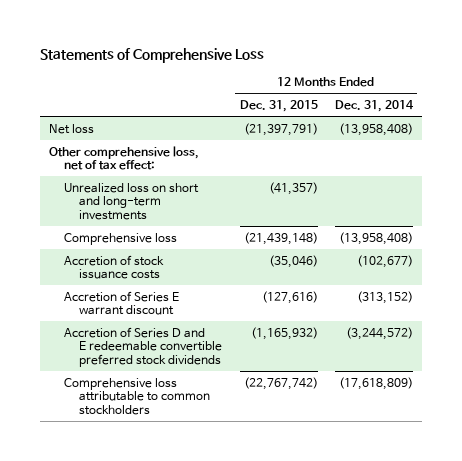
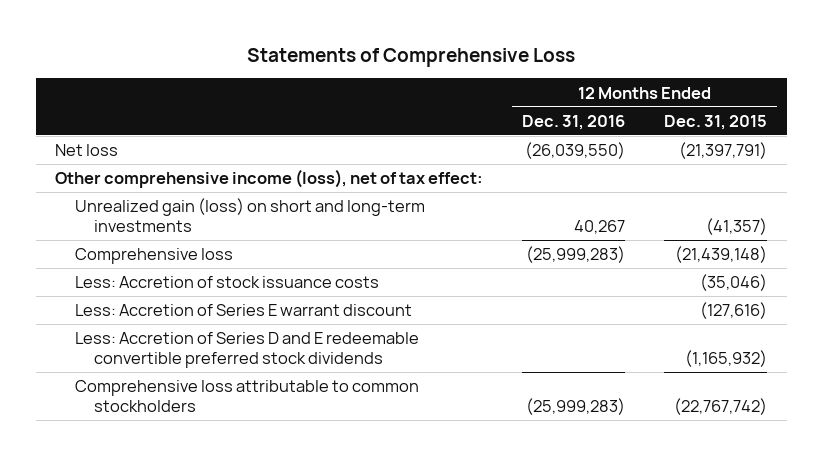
[335,99,415,112] Dec. 31, 2014 -> none
none -> [522,114,626,130] Dec. 31, 2016
[49,145,200,171] Other comprehensive loss, net of tax effect: -> [55,169,484,189] Other comprehensive income (loss), net of tax effect:
[64,182,200,221] Unrealized loss on short and long-term investments -> [74,198,425,232] Unrealized gain (loss) on short and long-term investments
[64,254,165,280] Accretion of stock issuance costs -> [74,276,379,289] Less: Accretion of stock issuance costs
[64,290,180,316] Accretion of Series E warrant discount -> [74,304,412,317] Less: Accretion of Series E warrant discount
[64,326,223,368] Accretion of Series D and E redeemable convertible preferred stock dividends -> [74,332,419,368] Less: Accretion of Series D and E redeemable convertible preferred stock dividends

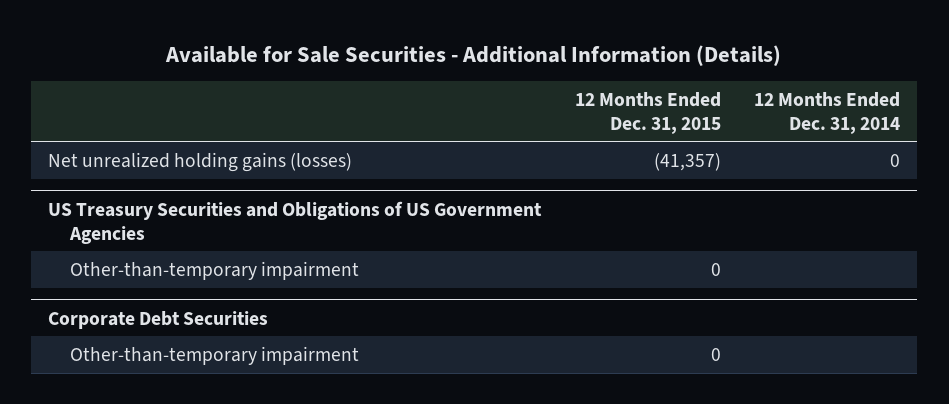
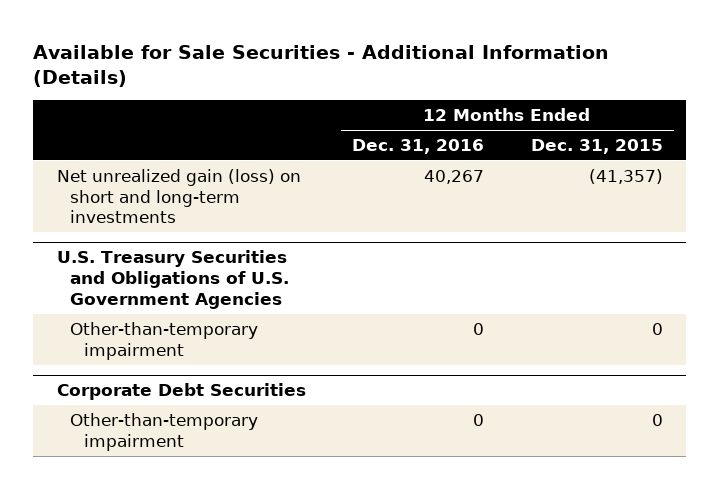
[754,91,901,134] 12 Months Ended Dec. 31, 2014 -> none
none -> [352,138,485,154] Dec. 31, 2016
[48,151,353,172] Net unrealized holding gains (losses) -> [56,168,301,224] Net unrealized gain (loss) on short and long-term investments
[48,200,543,244] US Treasury Securities and Obligations of US Government Agencies -> [56,250,290,309] U.S. Treasury Securities and Obligations of U.S. Government Agencies

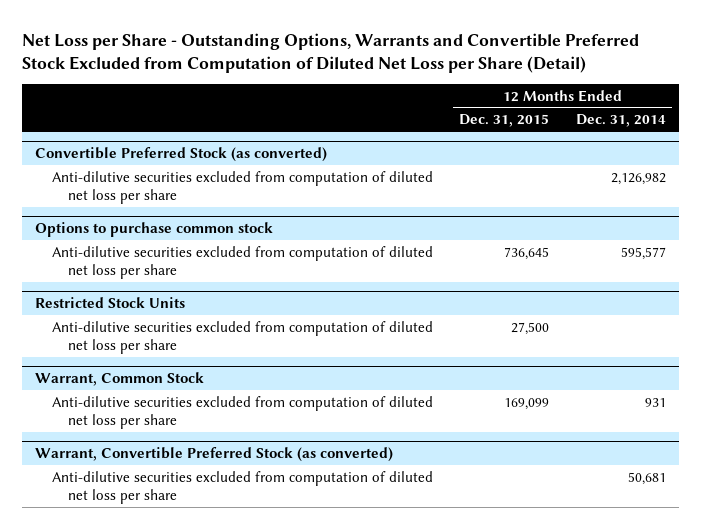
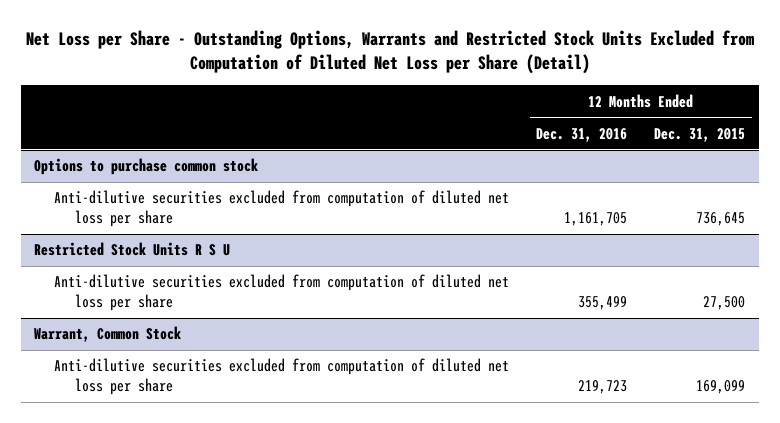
[21,32,639,74] Net Loss per Share - Outstanding Options, Warrants and Convertible Preferred Stock Excluded from Computation of Diluted Net Loss per Share (Detail) -> [25,30,754,75] Net Loss per Share - Outstanding Options, Warrants and Restricted Stock Units Excluded from Computation of Diluted Net Loss per Share (Detail)
[575,114,666,128] Dec. 31, 2014 -> none
none -> [536,127,628,142] Dec. 31, 2016
[35,146,328,162] Convertible Preferred Stock (as converted) -> none
[51,170,433,204] Anti-dilutive securities excluded from computation of diluted net loss per share -> none
[35,296,186,308] Restricted Stock Units -> [34,242,231,257] Restricted Stock Units R S U
[35,446,394,462] Warrant, Convertible Preferred Stock (as converted) -> none
[51,470,433,504] Anti-dilutive securities excluded from computation of diluted net loss per share -> none

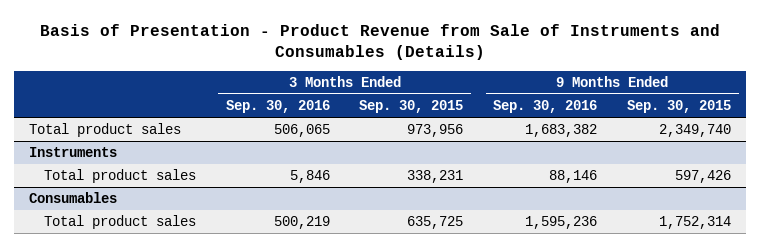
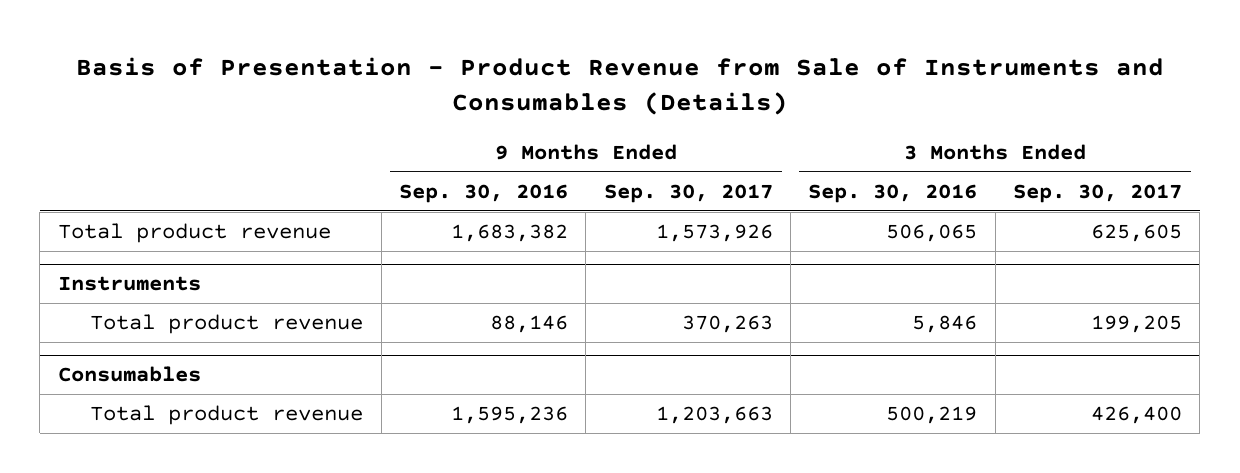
[359,100,464,114] Sep. 30, 2015 -> none
[627,100,732,114] Sep. 30, 2015 -> none
none -> [603,183,773,203] Sep. 30, 2017
none -> [1013,183,1183,203] Sep. 30, 2017
[29,123,182,138] Total product sales -> [57,223,331,244] Total product revenue
[43,169,196,184] Total product sales -> [90,314,364,335] Total product revenue
[43,215,196,230] Total product sales -> [90,405,364,426] Total product revenue

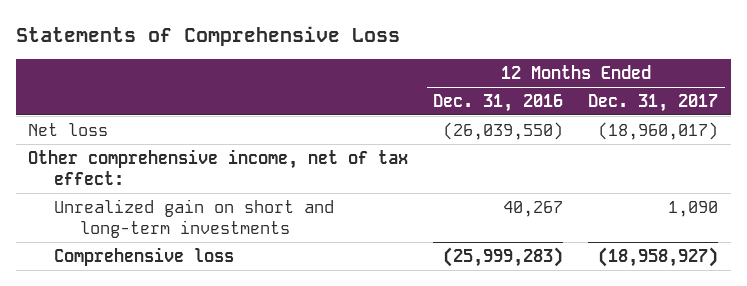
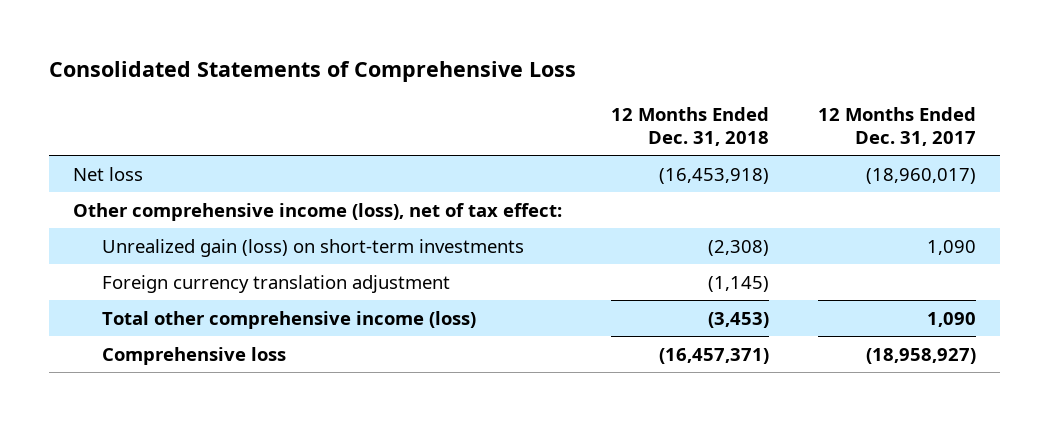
[15,26,400,47] Statements of Comprehensive Loss -> [48,61,576,83] Consolidated Statements of Comprehensive Loss
[433,93,564,112] Dec. 31, 2016 -> none
none -> [610,106,769,147] 12 Months Ended Dec. 31, 2018
[28,148,409,186] Other comprehensive income, net of tax effect: -> [73,202,563,221] Other comprehensive income (loss), net of tax effect:
[54,198,335,239] Unrealized gain on short and long-term investments -> [102,238,525,257] Unrealized gain (loss) on short-term investments
none -> [102,274,451,293] Foreign currency translation adjustment
none -> [102,310,477,329] Total other comprehensive income (loss)

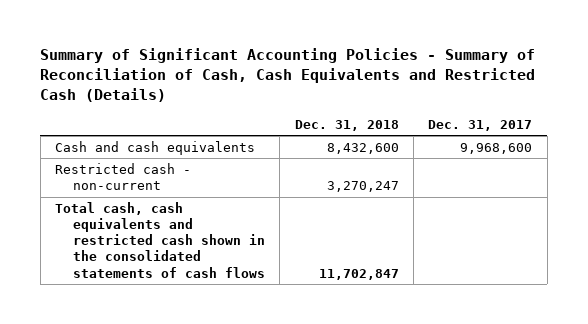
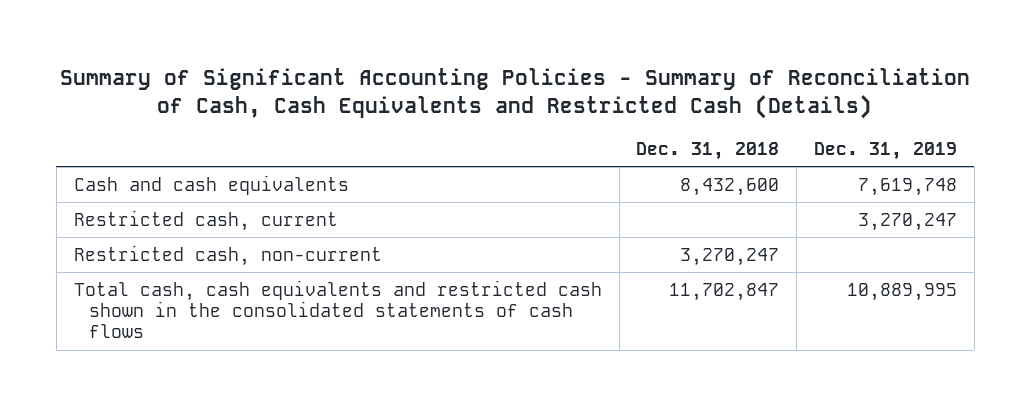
[428,119,533,131] Dec. 31, 2017 -> none
none -> [814,141,958,160] Dec. 31, 2019
none -> [73,210,338,232] Restricted cash, current
[55,162,192,191] Restricted cash - non-current -> [73,245,382,267] Restricted cash, non-current

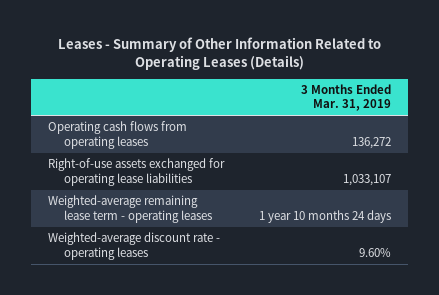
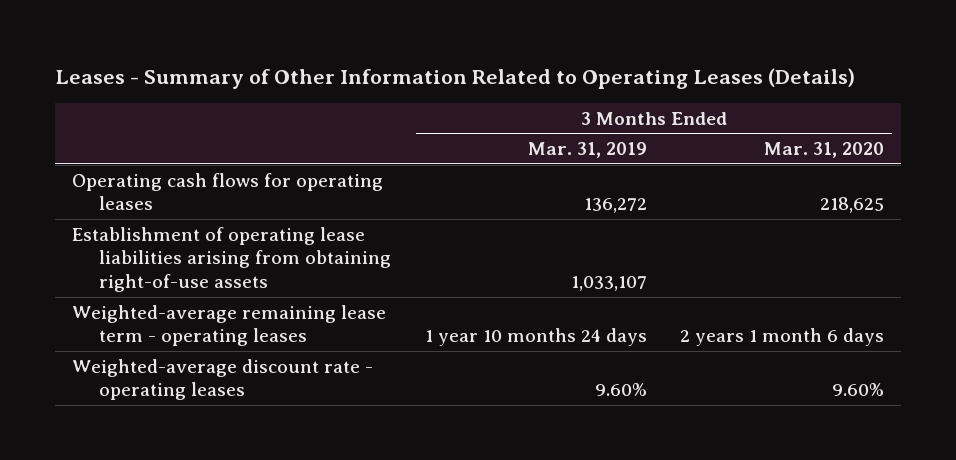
none -> [763,142,884,159] Mar. 31, 2020
[48,121,188,149] Operating cash flows from operating leases -> [71,172,383,211] Operating cash flows for operating leases
[48,158,226,186] Right-of-use assets exchanged for operating lease liabilities -> [71,226,392,292] Establishment of operating lease liabilities arising from obtaining right-of-use assets

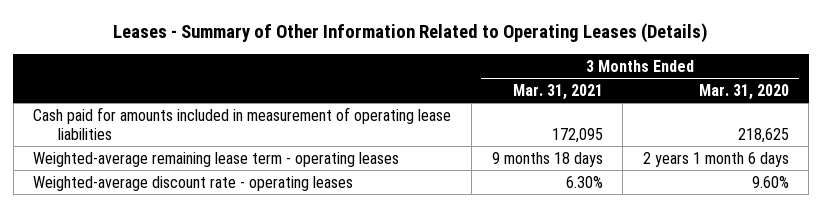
[527,142,647,159] Mar. 31, 2019 -> none
none -> [512,83,603,100] Mar. 31, 2021
[71,226,392,292] Establishment of operating lease liabilities arising from obtaining right-of-use assets -> none
[71,172,383,211] Operating cash flows for operating leases -> [33,106,452,141] Cash paid for amounts included in measurement of operating lease liabilities

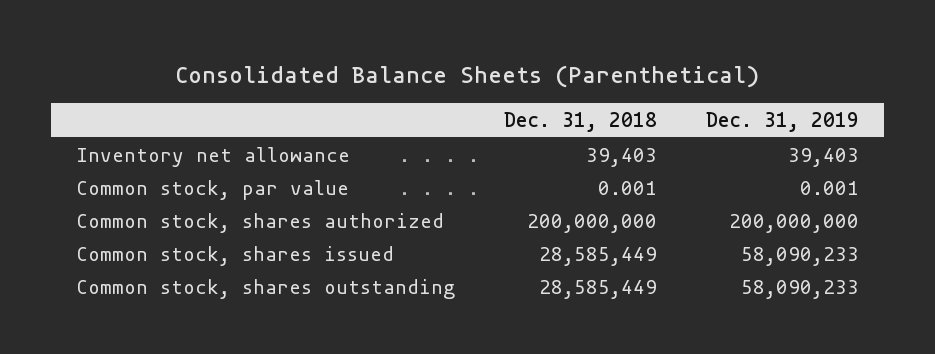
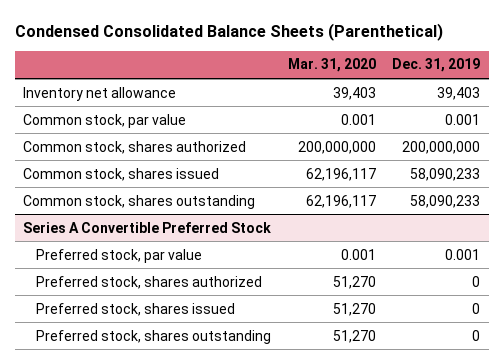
[175,64,760,88] Consolidated Balance Sheets (Parenthetical) -> [14,22,443,41] Condensed Consolidated Balance Sheets (Parenthetical)
[503,111,657,132] Dec. 31, 2018 -> none
none -> [287,58,376,73] Mar. 31, 2020
none -> [23,221,272,233] Series A Convertible Preferred Stock
none -> [35,248,202,263] Preferred stock, par value
none -> [35,275,262,289] Preferred stock, shares authorized
none -> [35,302,235,316] Preferred stock, shares issued
none -> [35,329,271,344] Preferred stock, shares outstanding

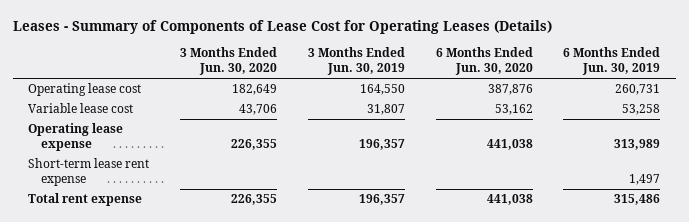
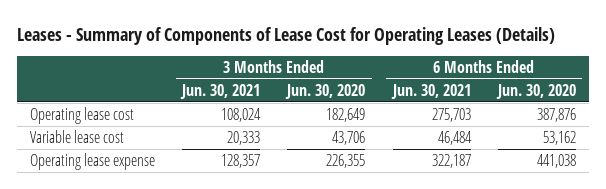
[307,47,405,76] 3 Months Ended Jun. 30, 2019 -> none
[563,47,661,76] 6 Months Ended Jun. 30, 2019 -> none
none -> [180,83,261,99] Jun. 30, 2021
none -> [390,83,471,99] Jun. 30, 2021
[28,158,150,187] Short-term lease rent expense -> none
[28,193,143,207] Total rent expense -> none

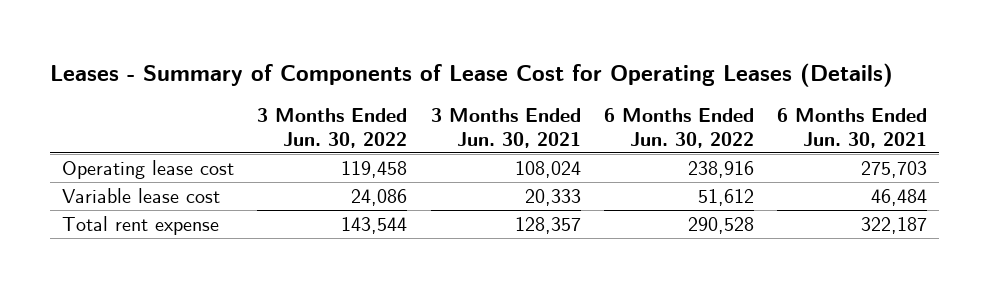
[285,83,366,99] Jun. 30, 2020 -> none
[495,83,576,99] Jun. 30, 2020 -> none
none -> [257,108,408,148] 3 Months Ended Jun. 30, 2022
none -> [603,108,754,148] 6 Months Ended Jun. 30, 2022
[30,152,156,170] Operating lease expense -> [62,216,220,236] Total rent expense

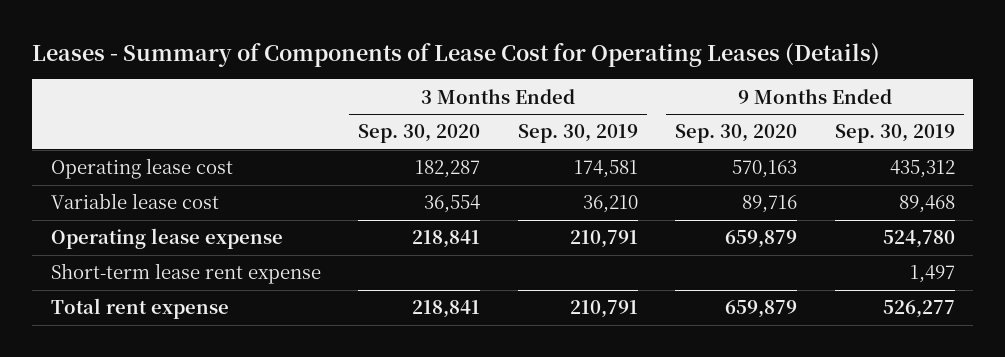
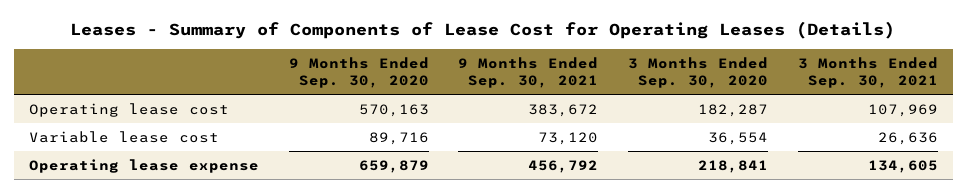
[517,124,638,144] Sep. 30, 2019 -> none
[834,124,955,144] Sep. 30, 2019 -> none
none -> [458,56,599,89] 9 Months Ended Sep. 30, 2021
none -> [798,56,939,89] 3 Months Ended Sep. 30, 2021
[50,263,321,285] Short-term lease rent expense -> none
[50,298,229,320] Total rent expense -> none

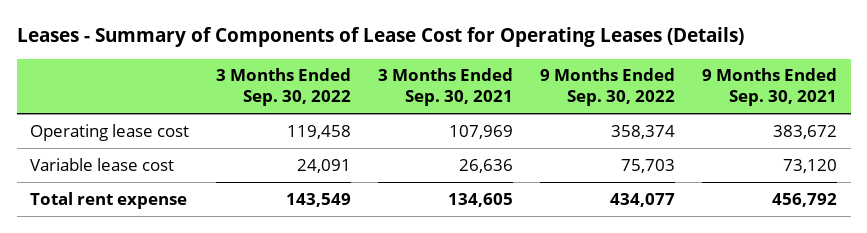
[288,56,429,89] 9 Months Ended Sep. 30, 2020 -> none
[628,56,769,89] 3 Months Ended Sep. 30, 2020 -> none
none -> [216,68,352,107] 3 Months Ended Sep. 30, 2022
none -> [540,68,676,107] 9 Months Ended Sep. 30, 2022
[28,158,259,173] Operating lease expense -> [30,191,188,209] Total rent expense

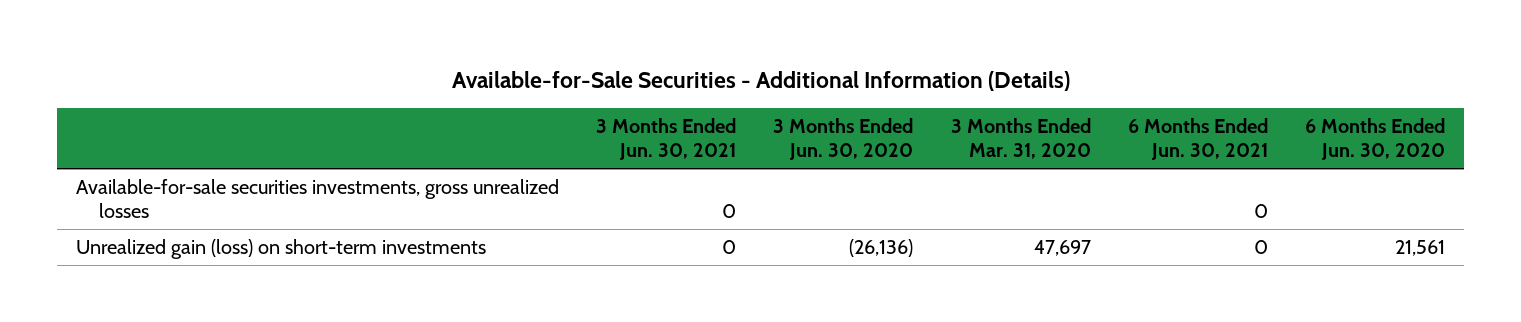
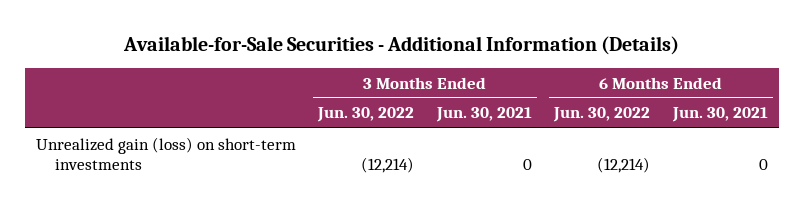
[773,118,914,161] 3 Months Ended Jun. 30, 2020 -> none
[950,118,1091,160] 3 Months Ended Mar. 31, 2020 -> none
[1305,118,1446,161] 6 Months Ended Jun. 30, 2020 -> none
none -> [317,107,415,123] Jun. 30, 2022
none -> [553,107,651,123] Jun. 30, 2022
[75,179,559,219] Available-for-sale securities investments, gross unrealized losses -> none

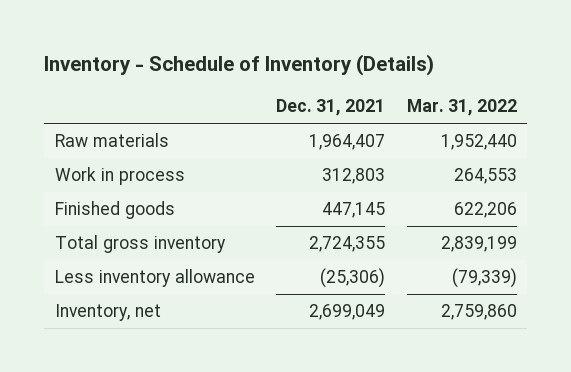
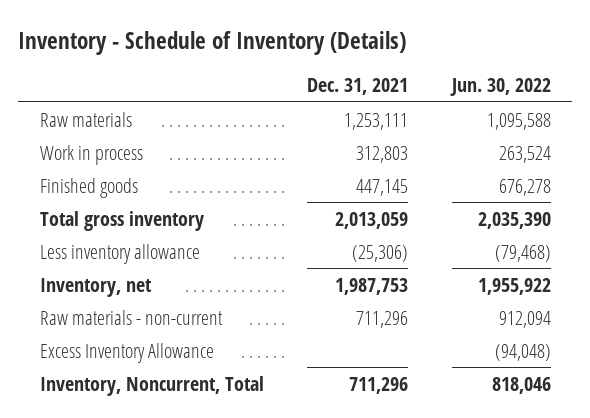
[406,99,517,117] Mar. 31, 2022 -> none
none -> [449,77,551,96] Jun. 30, 2022
[309,134,386,151] 1,964,407 -> [344,112,409,130] 1,253,111
[309,236,386,253] 2,724,355 -> [335,211,409,229] 2,013,059
[309,304,386,321] 2,699,049 -> [335,277,409,295] 1,987,753
none -> [39,309,223,325] Raw materials - non-current
none -> [39,342,214,363] Excess Inventory Allowance
none -> [39,375,264,396] Inventory, Noncurrent, Total

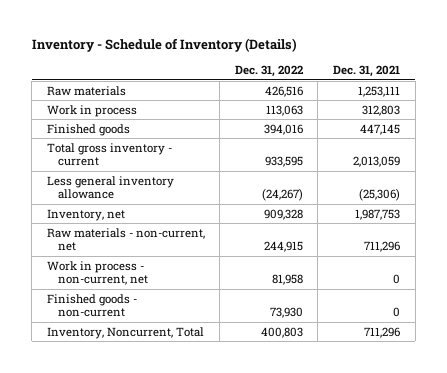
[449,77,551,96] Jun. 30, 2022 -> none
none -> [234,65,303,78] Dec. 31, 2022
[39,210,204,231] Total gross inventory -> [46,142,172,167] Total gross inventory - current
[39,243,200,264] Less inventory allowance -> [46,175,174,200] Less general inventory allowance
[39,342,214,363] Excess Inventory Allowance -> none
[39,309,223,325] Raw materials - non-current -> [46,227,205,252] Raw materials - non-current, net
none -> [46,260,148,286] Work in process - non-current, net
none -> [46,293,137,318] Finished goods - non-current

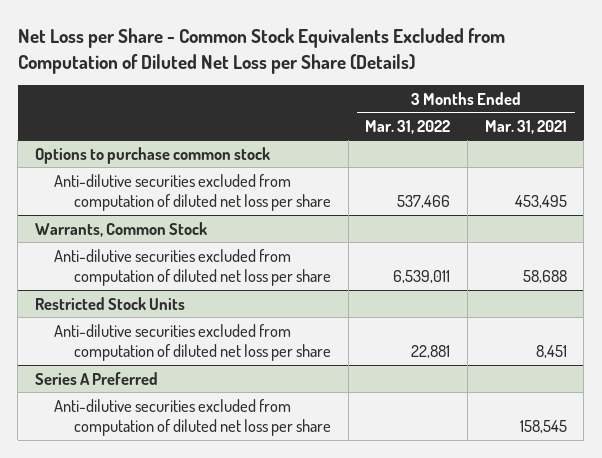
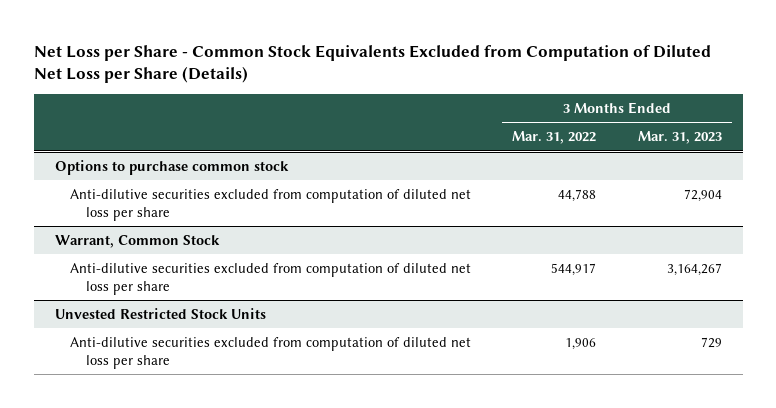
[484,119,567,134] Mar. 31, 2021 -> none
none -> [637,131,722,145] Mar. 31, 2023
[35,371,159,385] Series A Preferred -> none
[54,398,331,437] Anti-dilutive securities excluded from computation of diluted net loss per share -> none
[397,195,451,209] 537,466 -> [558,188,597,202] 44,788
[35,221,208,237] Warrants, Common Stock -> [54,234,220,248] Warrant, Common Stock
[393,270,451,284] 6,539,011 -> [551,262,597,276] 544,917
[35,296,186,310] Restricted Stock Units -> [54,307,266,319] Unvested Restricted Stock Units
[411,345,451,359] 22,881 -> [565,337,597,350] 1,906

